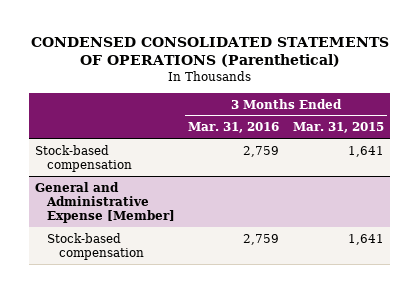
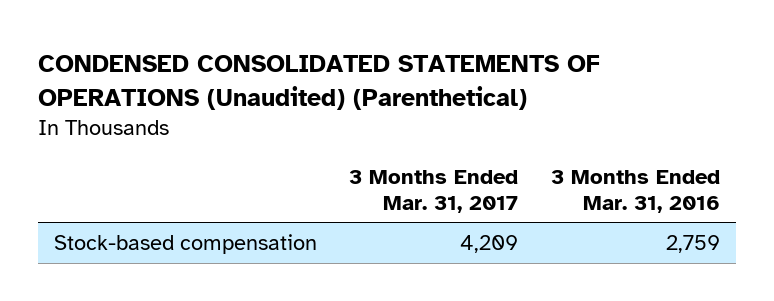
[30,36,389,68] CONDENSED CONSOLIDATED STATEMENTS OF OPERATIONS (Parenthetical) -> [37,54,600,110] CONDENSED CONSOLIDATED STATEMENTS OF OPERATIONS (Unaudited) (Parenthetical)
[292,122,384,134] Mar. 31, 2015 -> none
none -> [349,170,519,214] 3 Months Ended Mar. 31, 2017
[35,181,176,224] General and Administrative Expense [Member] -> none
[47,232,144,260] Stock-based compensation -> none

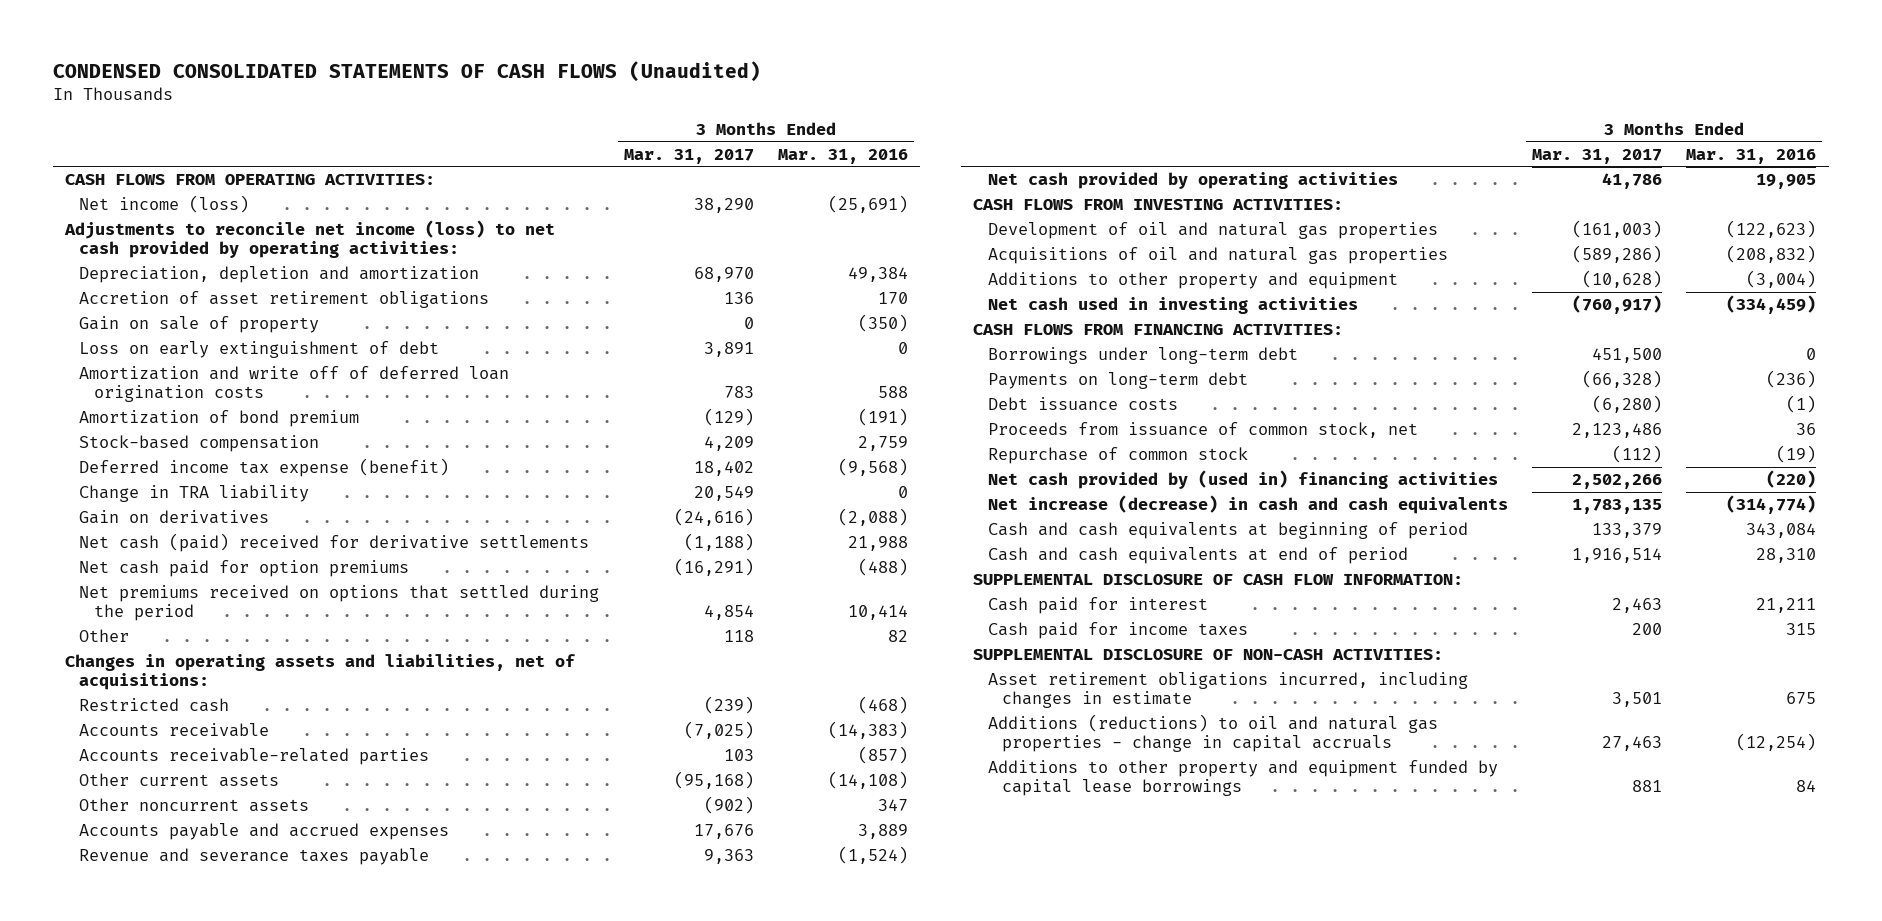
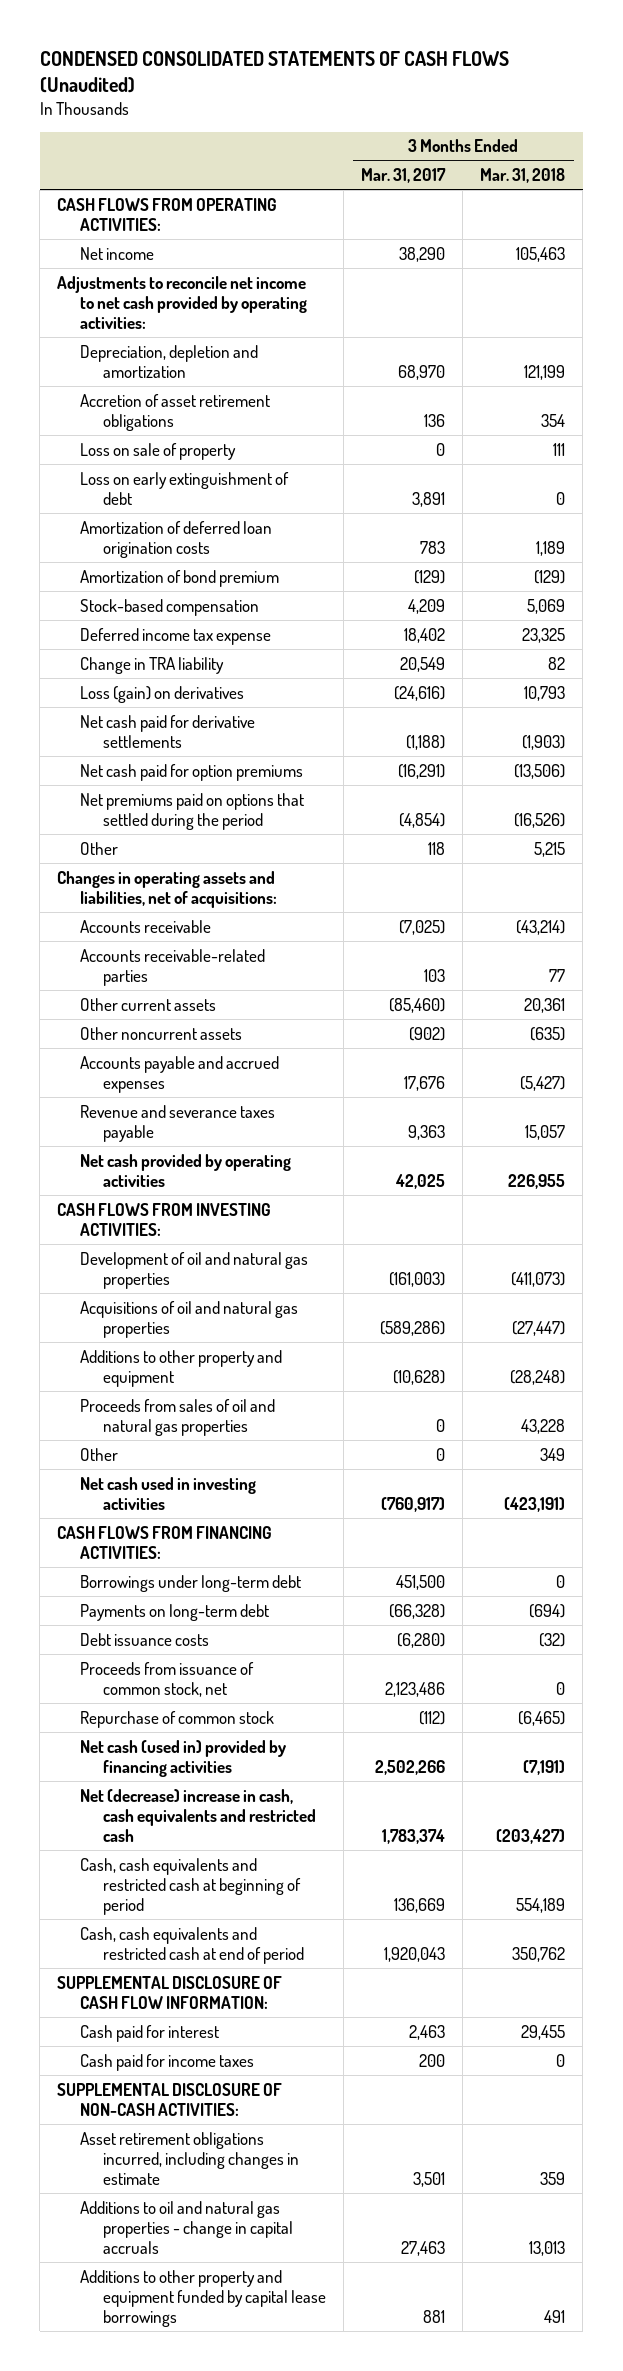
[778,148,909,164] Mar. 31, 2016 -> none
none -> [480,168,566,184] Mar. 31, 2018
[79,195,250,214] Net income (loss) -> [80,246,155,260] Net income
[64,220,556,259] Adjustments to reconcile net income (loss) to net cash provided by operating activities: -> [57,275,308,329] Adjustments to reconcile net income to net cash provided by operating activities:
[79,316,320,334] Gain on sale of property -> [80,442,237,460] Loss on sale of property
[79,366,510,403] Amortization and write off of deferred loan origination costs -> [80,520,273,558] Amortization of deferred loan origination costs
[79,458,450,478] Deferred income tax expense (benefit) -> [80,627,272,645] Deferred income tax expense
[79,510,270,525] Gain on derivatives -> [80,685,245,703] Loss (gain) on derivatives
[79,533,590,553] Net cash (paid) received for derivative settlements -> [80,714,256,748] Net cash paid for derivative settlements
[79,585,600,622] Net premiums received on options that settled during the period -> [80,792,305,830] Net premiums paid on options that settled during the period
[703,605,754,621] 4,854 -> [399,812,446,828] (4,854)
[79,698,230,713] Restricted cash -> none
[673,771,754,790] (95,168) -> [389,997,446,1013] (85,460)
[1601,173,1662,190] 41,786 -> [395,1173,446,1189] 42,025
none -> [80,1398,276,1436] Proceeds from sales of oil and natural gas properties
none -> [80,1447,119,1461] Other
[987,470,1498,490] Net cash provided by (used in) financing activities -> [80,1739,287,1777] Net cash (used in) provided by financing activities
[987,495,1508,515] Net increase (decrease) in cash and cash equivalents -> [80,1788,317,1842] Net (decrease) increase in cash, cash equivalents and restricted cash
[1571,499,1662,515] 1,783,135 -> [382,1828,446,1844] 1,783,374
[987,522,1468,540] Cash and cash equivalents at beginning of period -> [80,1857,302,1915] Cash, cash equivalents and restricted cash at beginning of period
[1591,523,1662,539] 133,379 -> [394,1897,446,1913] 136,669
[987,547,1408,565] Cash and cash equivalents at end of period -> [80,1926,305,1964] Cash, cash equivalents and restricted cash at end of period
[1571,548,1662,564] 1,916,514 -> [384,1946,446,1962] 1,920,043
[987,714,1438,753] Additions (reductions) to oil and natural gas properties - change in capital accruals -> [80,2200,294,2254] Additions to oil and natural gas properties - change in capital accruals

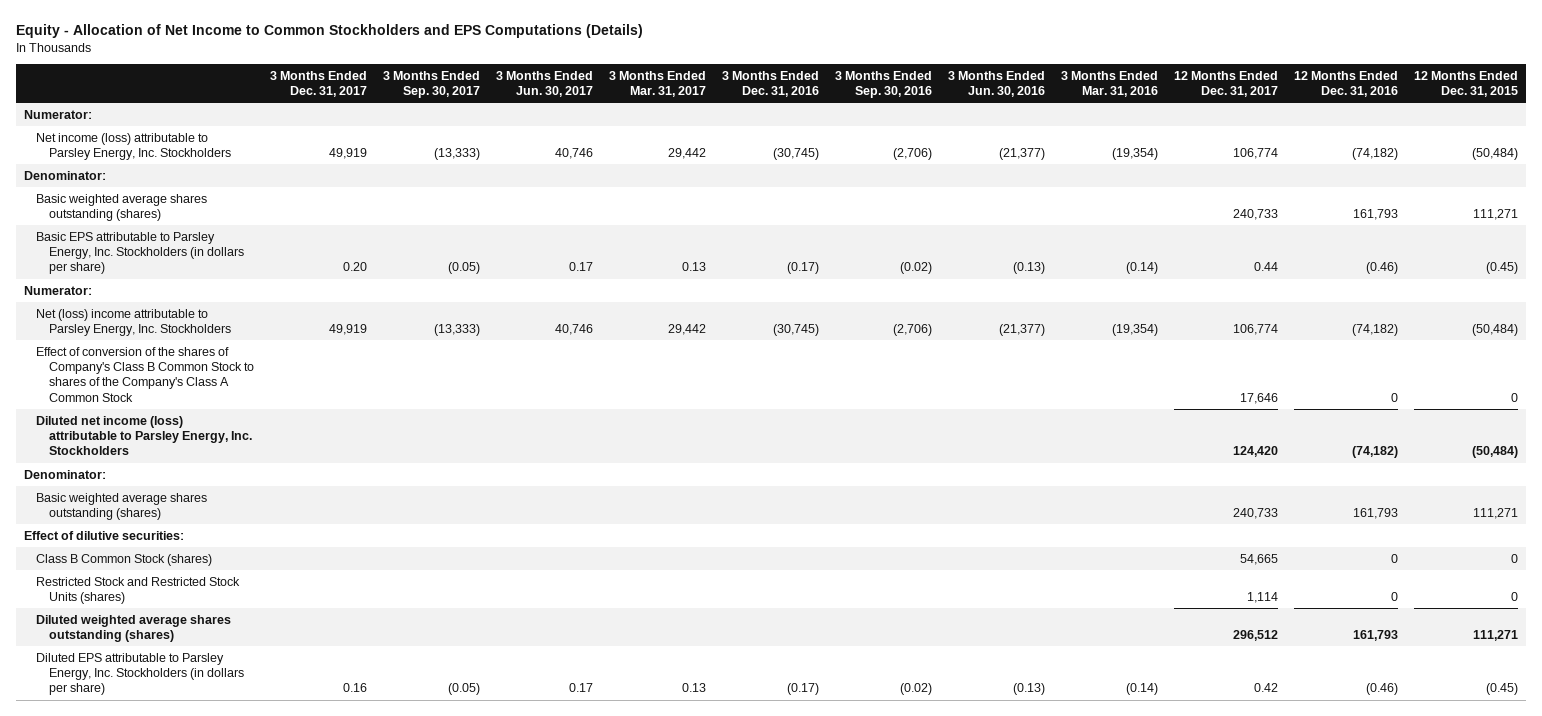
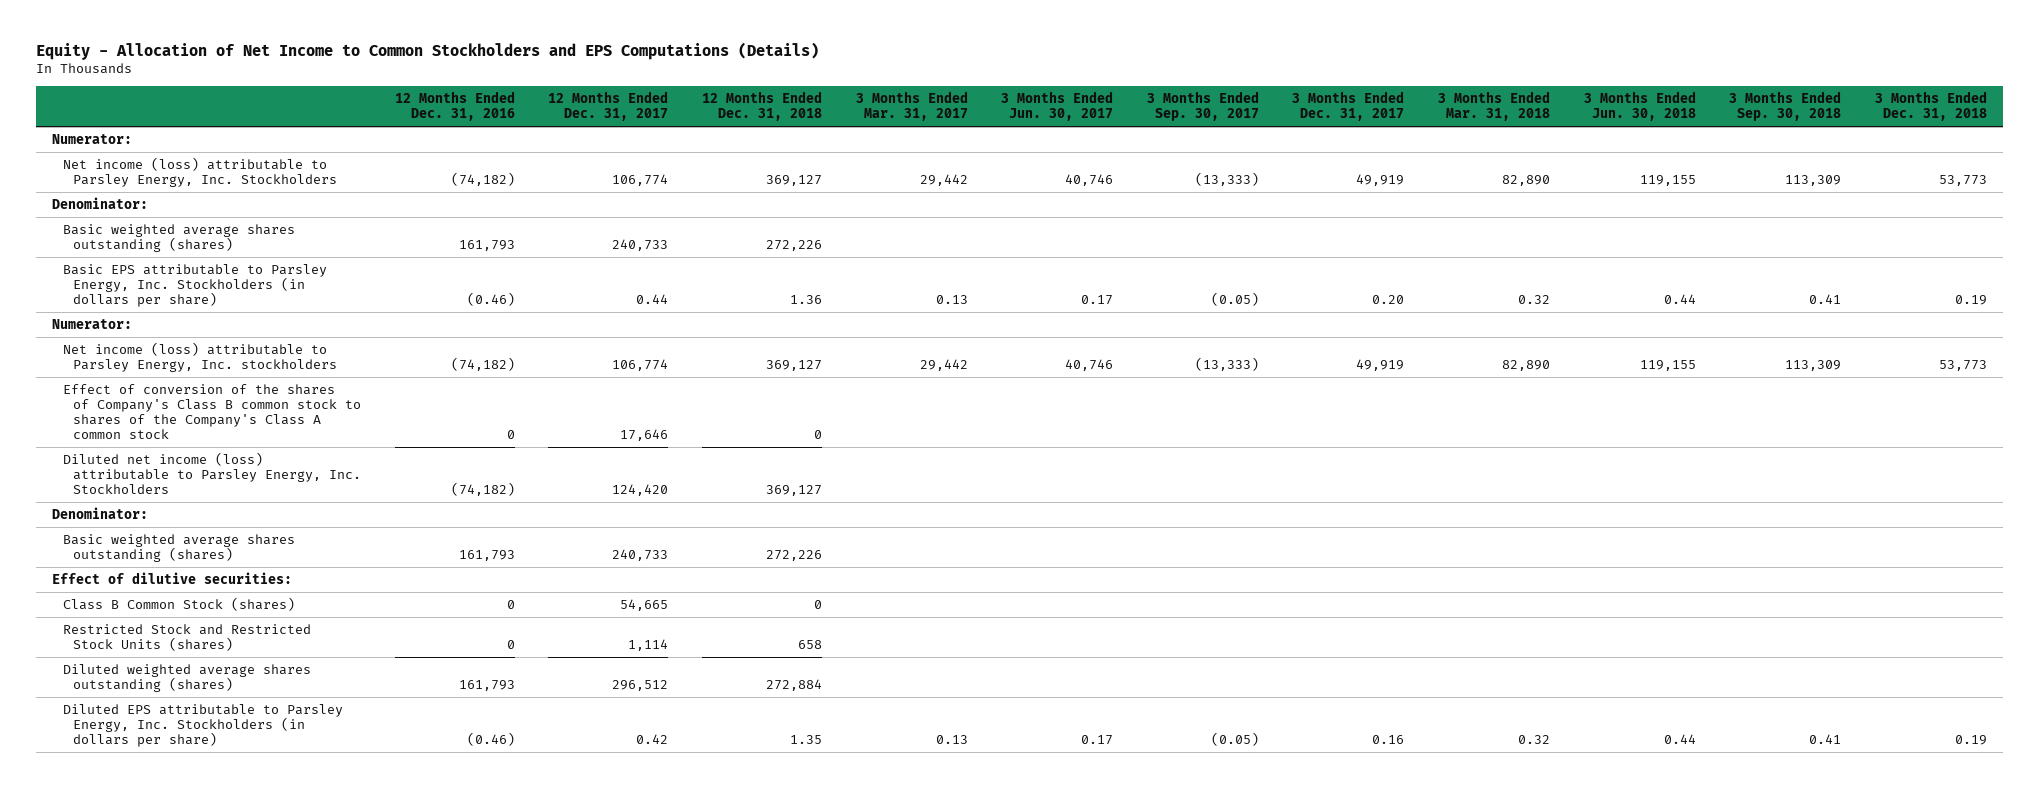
[721,70,819,98] 3 Months Ended Dec. 31, 2016 -> none
[834,70,932,99] 3 Months Ended Sep. 30, 2016 -> none
[947,70,1045,98] 3 Months Ended Jun. 30, 2016 -> none
[1060,70,1158,98] 3 Months Ended Mar. 31, 2016 -> none
[1413,70,1518,98] 12 Months Ended Dec. 31, 2015 -> none
none -> [702,91,823,122] 12 Months Ended Dec. 31, 2018
none -> [1437,91,1550,122] 3 Months Ended Mar. 31, 2018
none -> [1583,91,1696,122] 3 Months Ended Jun. 30, 2018
none -> [1729,91,1842,122] 3 Months Ended Sep. 30, 2018
none -> [1874,91,1987,122] 3 Months Ended Dec. 31, 2018
[36,308,231,337] Net (loss) income attributable to Parsley Energy, Inc. Stockholders -> [62,342,338,373] Net income (loss) attributable to Parsley Energy, Inc. stockholders
[36,346,254,402] Effect of conversion of the shares of Company's Class B Common Stock to shares of the Company's Class A Common Stock -> [62,384,362,440] Effect of conversion of the shares of Company's Class B common stock to shares of the Company's Class A common stock

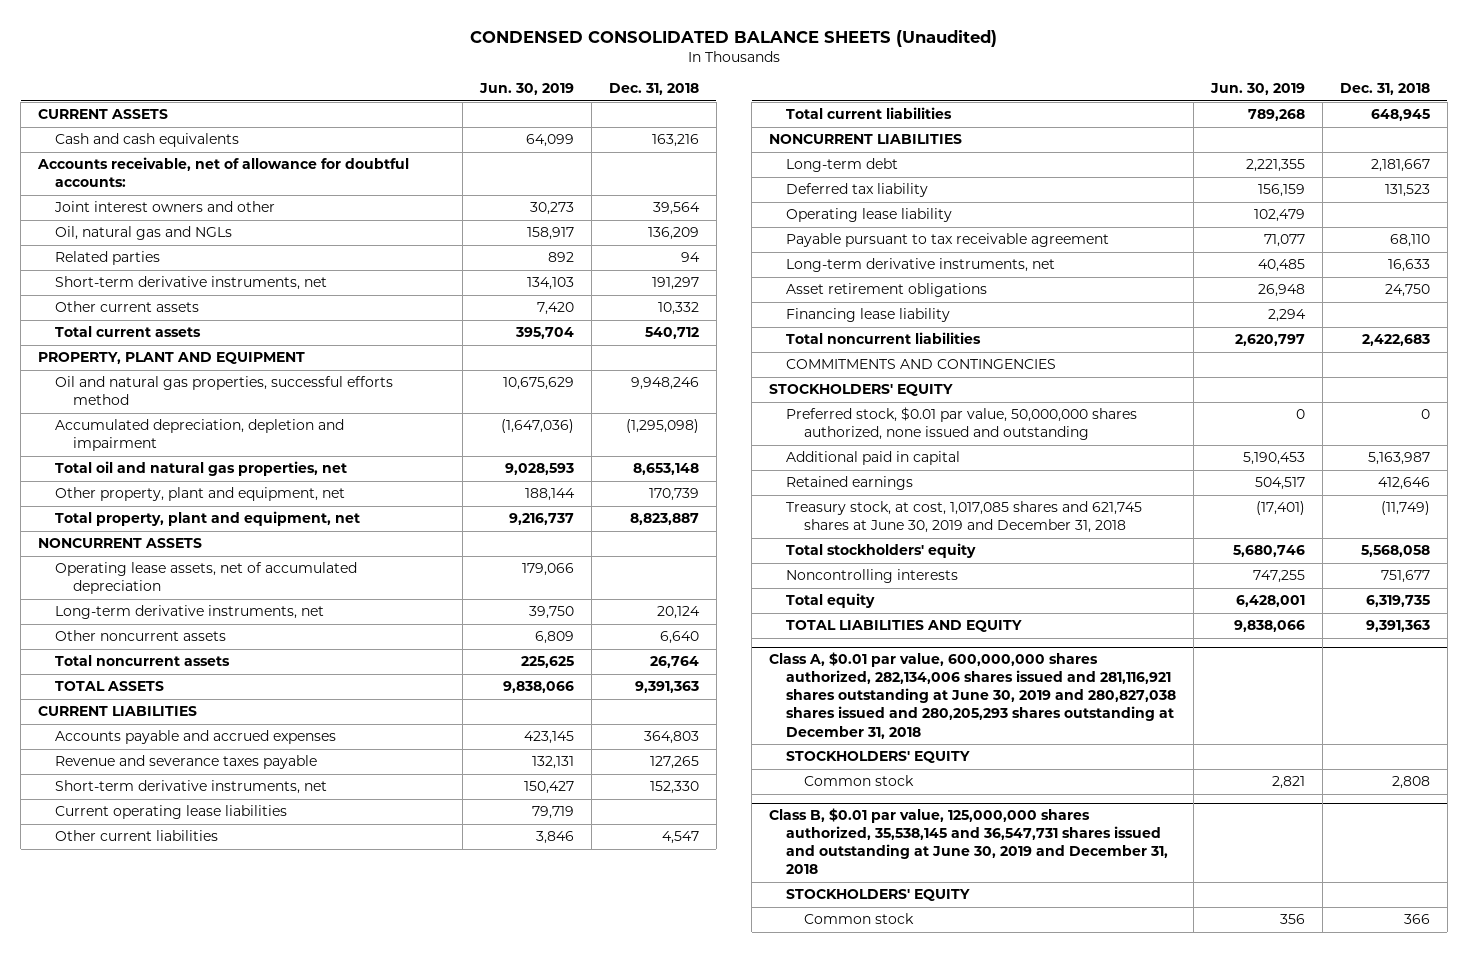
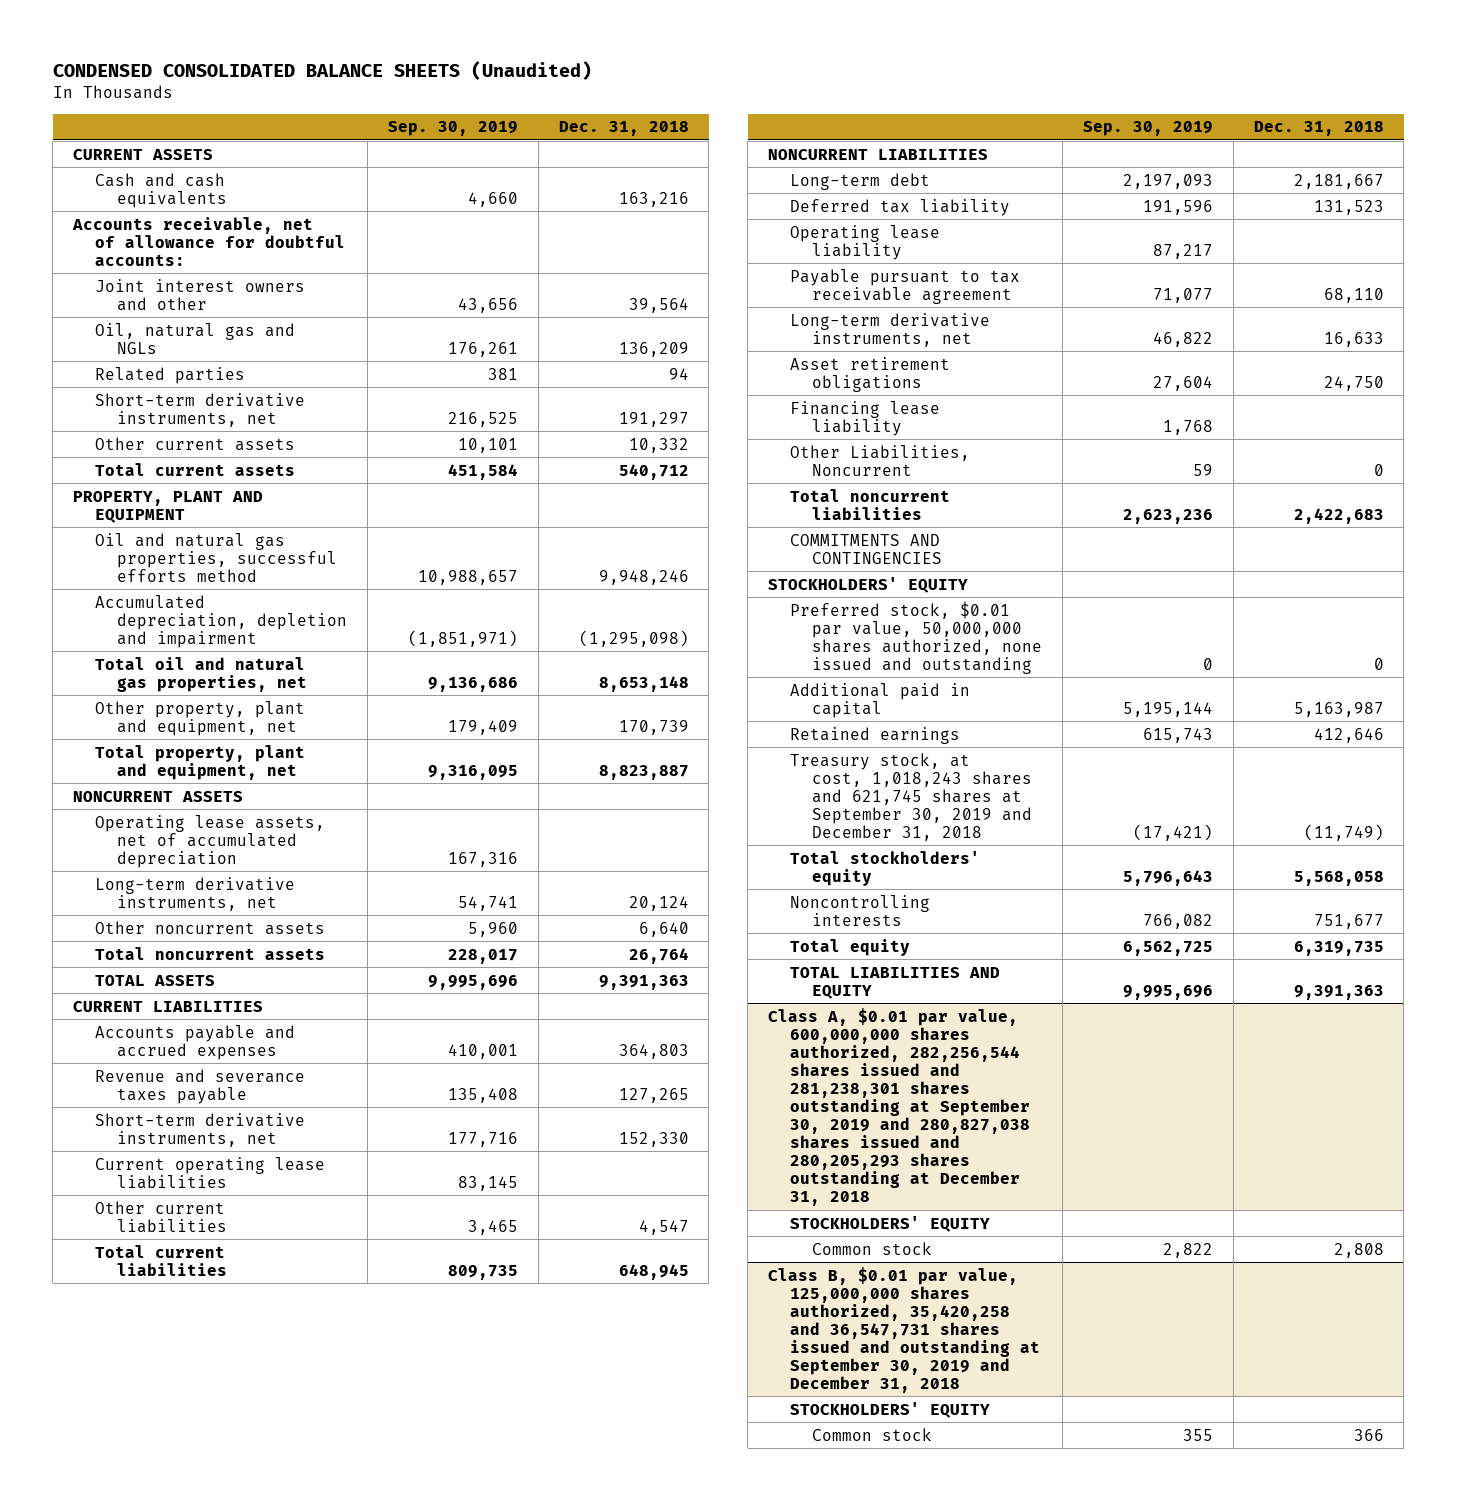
[479,83,575,96] Jun. 30, 2019 -> none
none -> [387,121,518,137] Sep. 30, 2019
none -> [790,444,971,476] Other Liabilities, Noncurrent
[786,501,1143,534] Treasury stock, at cost, 1,017,085 shares and 621,745 shares at June 30, 2019 and December 31, 2018 -> [790,752,1032,841] Treasury stock, at cost, 1,018,243 shares and 621,745 shares at September 30, 2019 and December 31, 2018
[769,652,1177,739] Class A, $0.01 par value, 600,000,000 shares authorized, 282,134,006 shares issued and 281,116,921 shares outstanding at June 30, 2019 and 280,827,038 shares issued and 280,205,293 shares outstanding at December 31, 2018 -> [768,1007,1031,1206] Class A, $0.01 par value, 600,000,000 shares authorized, 282,256,544 shares issued and 281,238,301 shares outstanding at September 30, 2019 and 280,827,038 shares issued and 280,205,293 shares outstanding at December 31, 2018
[769,808,1169,875] Class B, $0.01 par value, 125,000,000 shares authorized, 35,538,145 and 36,547,731 shares issued and outstanding at June 30, 2019 and December 31, 2018 -> [768,1266,1041,1393] Class B, $0.01 par value, 125,000,000 shares authorized, 35,420,258 and 36,547,731 shares issued and outstanding at September 30, 2019 and December 31, 2018

